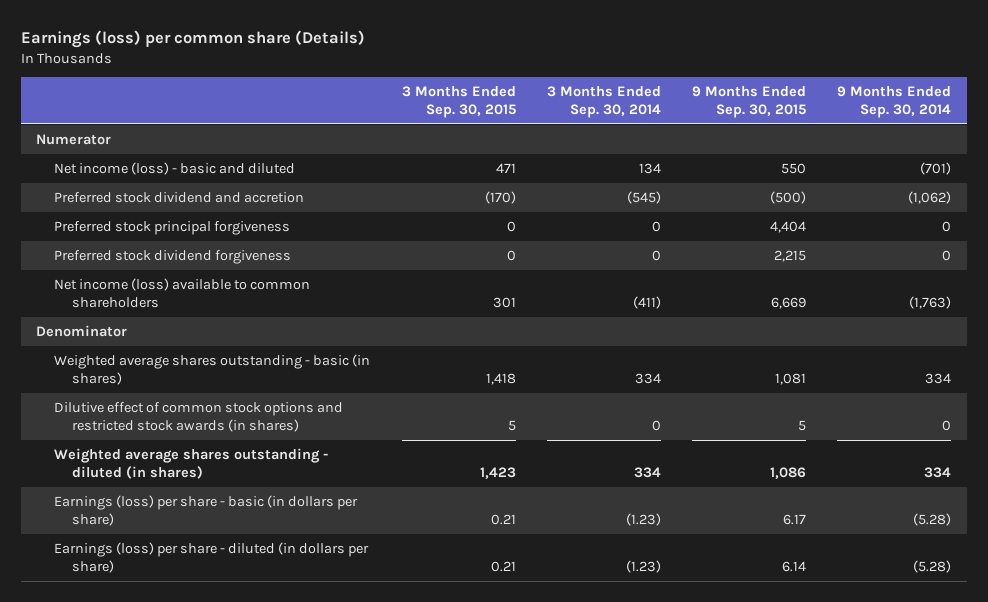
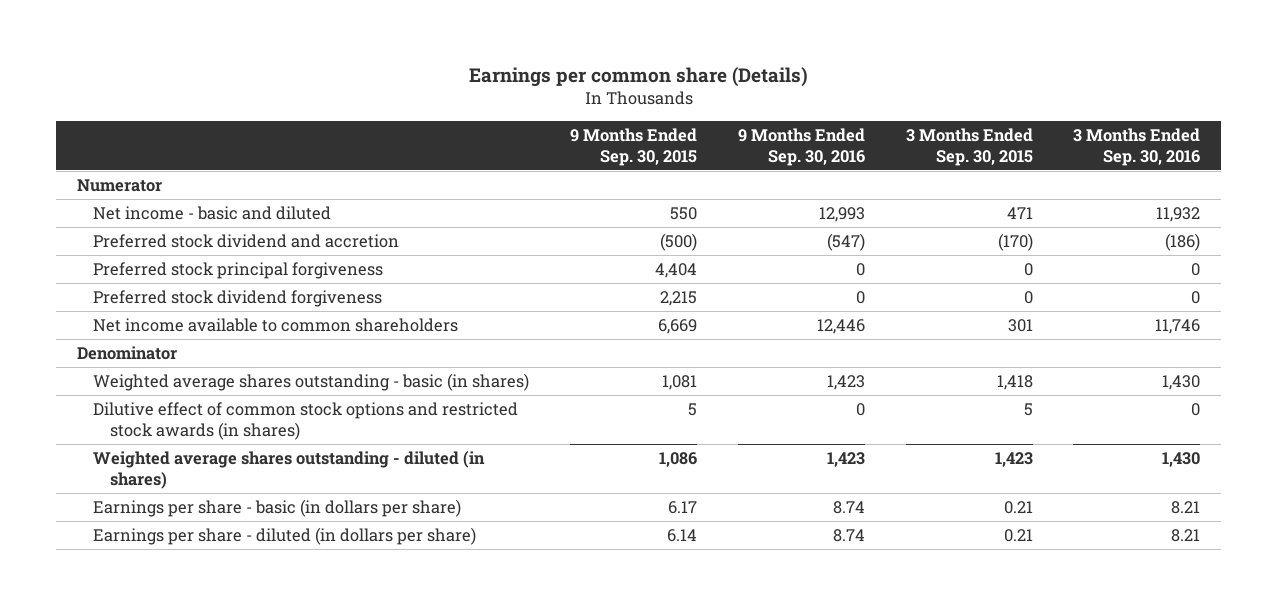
[20,30,365,49] Earnings (loss) per common share (Details) -> [468,66,808,87] Earnings per common share (Details)
[546,85,661,119] 3 Months Ended Sep. 30, 2014 -> none
[837,85,952,119] 9 Months Ended Sep. 30, 2014 -> none
none -> [737,127,865,166] 9 Months Ended Sep. 30, 2016
none -> [1073,127,1201,166] 3 Months Ended Sep. 30, 2016
[54,161,296,175] Net income (loss) - basic and diluted -> [93,205,332,220] Net income - basic and diluted
[54,277,311,309] Net income (loss) available to common shareholders -> [93,317,459,332] Net income available to common shareholders
[54,494,359,527] Earnings (loss) per share - basic (in dollars per share) -> [93,498,462,517] Earnings per share - basic (in dollars per share)
[54,541,370,574] Earnings (loss) per share - diluted (in dollars per share) -> [93,526,477,545] Earnings per share - diluted (in dollars per share)

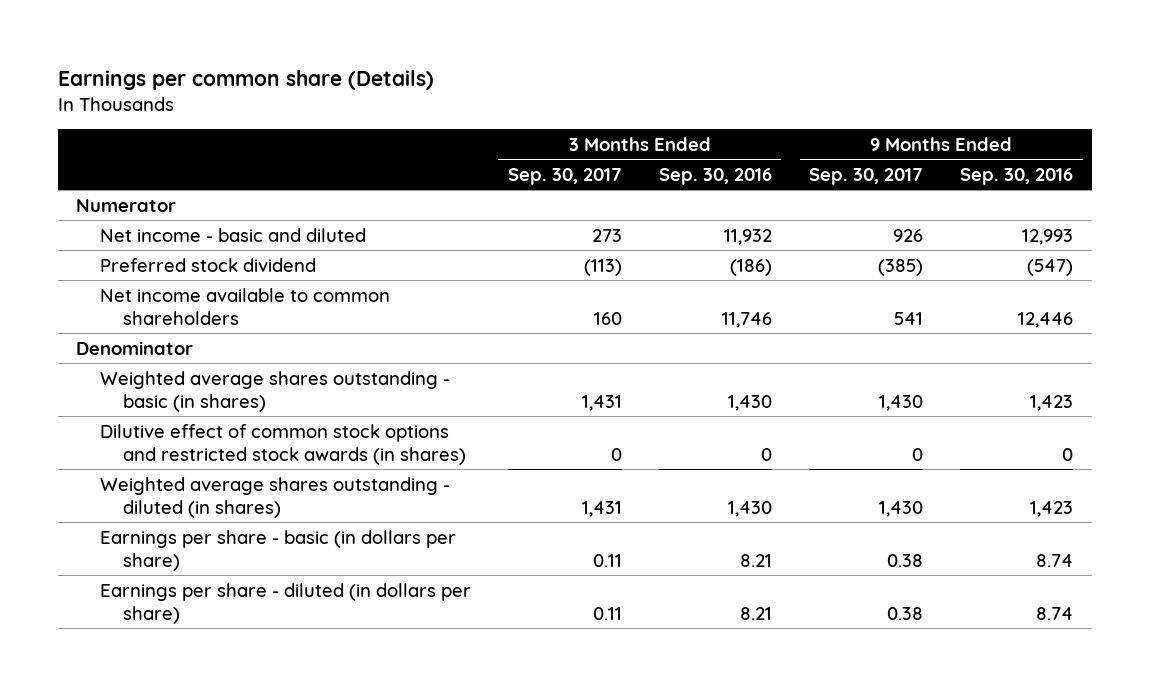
[569,127,697,166] 9 Months Ended Sep. 30, 2015 -> none
[905,127,1033,166] 3 Months Ended Sep. 30, 2015 -> none
none -> [507,167,622,185] Sep. 30, 2017
none -> [809,167,924,185] Sep. 30, 2017
[93,261,384,279] Preferred stock principal forgiveness -> none
[93,289,383,307] Preferred stock dividend forgiveness -> none
[93,233,400,248] Preferred stock dividend and accretion -> [99,257,316,272] Preferred stock dividend

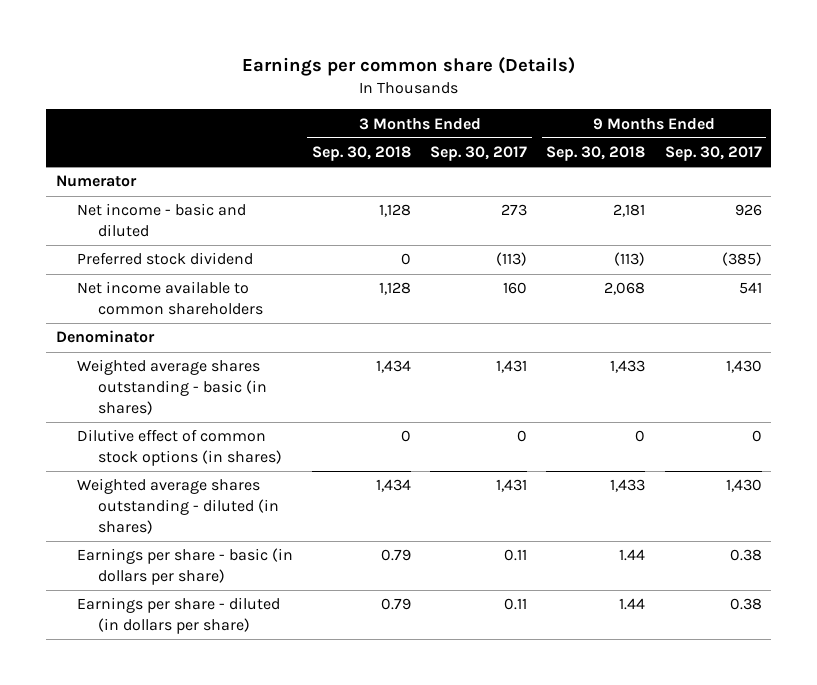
[658,167,772,185] Sep. 30, 2016 -> none
[960,167,1074,185] Sep. 30, 2016 -> none
none -> [312,146,412,162] Sep. 30, 2018
none -> [546,146,646,162] Sep. 30, 2018
[99,423,466,465] Dilutive effect of common stock options and restricted stock awards (in shares) -> [76,429,283,467] Dilutive effect of common stock options (in shares)

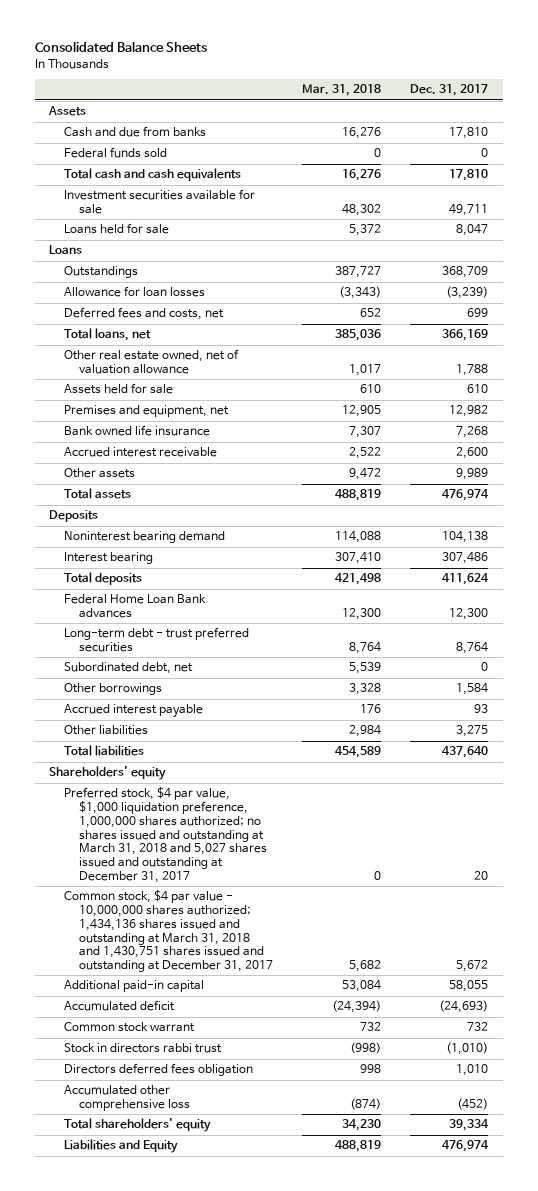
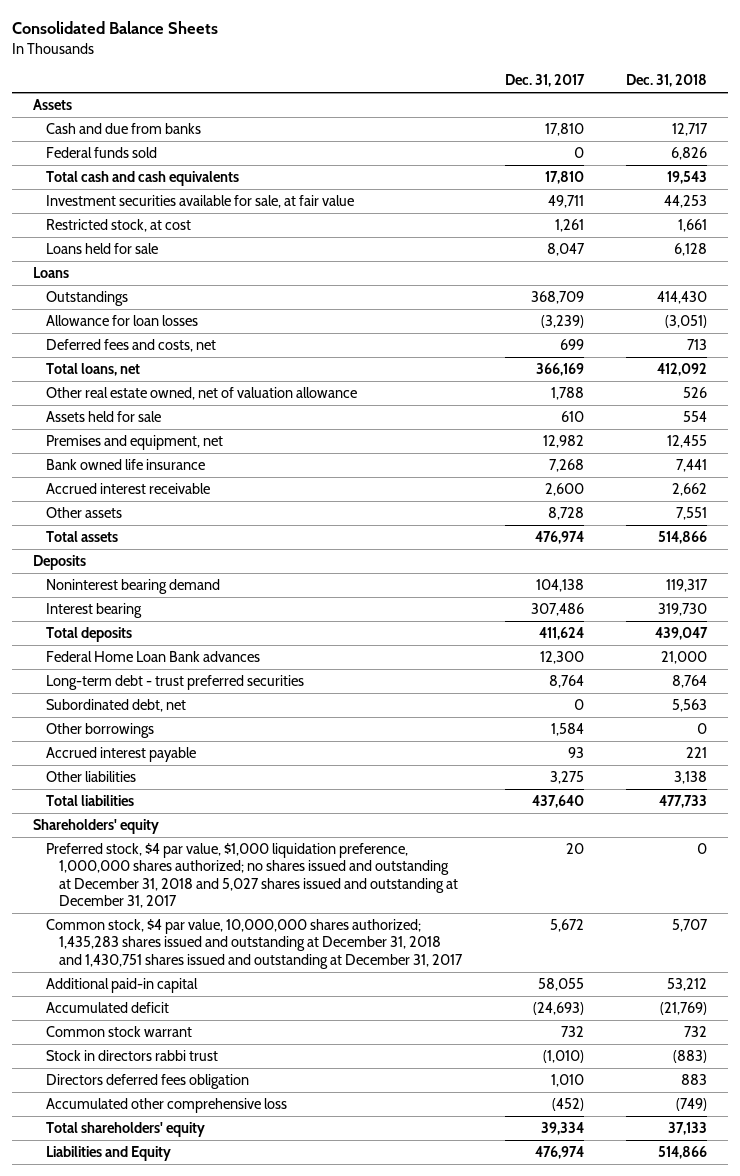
[302,84,382,97] Mar. 31, 2018 -> none
none -> [625,74,707,88] Dec. 31, 2018
[64,189,256,215] Investment securities available for sale -> [46,195,355,209] Investment securities available for sale, at fair value
none -> [46,219,192,233] Restricted stock, at cost
[456,468,489,481] 9,989 -> [547,507,584,521] 8,728
[64,787,267,884] Preferred stock, $4 par value, $1,000 liquidation preference, 1,000,000 shares authorized; no shares issued and outstanding at March 31, 2018 and 5,027 shares issued and outstanding at December 31, 2017 -> [46,843,459,908] Preferred stock, $4 par value, $1,000 liquidation preference, 1,000,000 shares authorized; no shares issued and outstanding at December 31, 2018 and 5,027 shares issued and outstanding at December 31, 2017
[64,890,273,973] Common stock, $4 par value - 10,000,000 shares authorized; 1,434,136 shares issued and outstanding at March 31, 2018 and 1,430,751 shares issued and outstanding at December 31, 2017 -> [46,919,464,969] Common stock, $4 par value, 10,000,000 shares authorized; 1,435,283 shares issued and outstanding at December 31, 2018 and 1,430,751 shares issued and outstanding at December 31, 2017

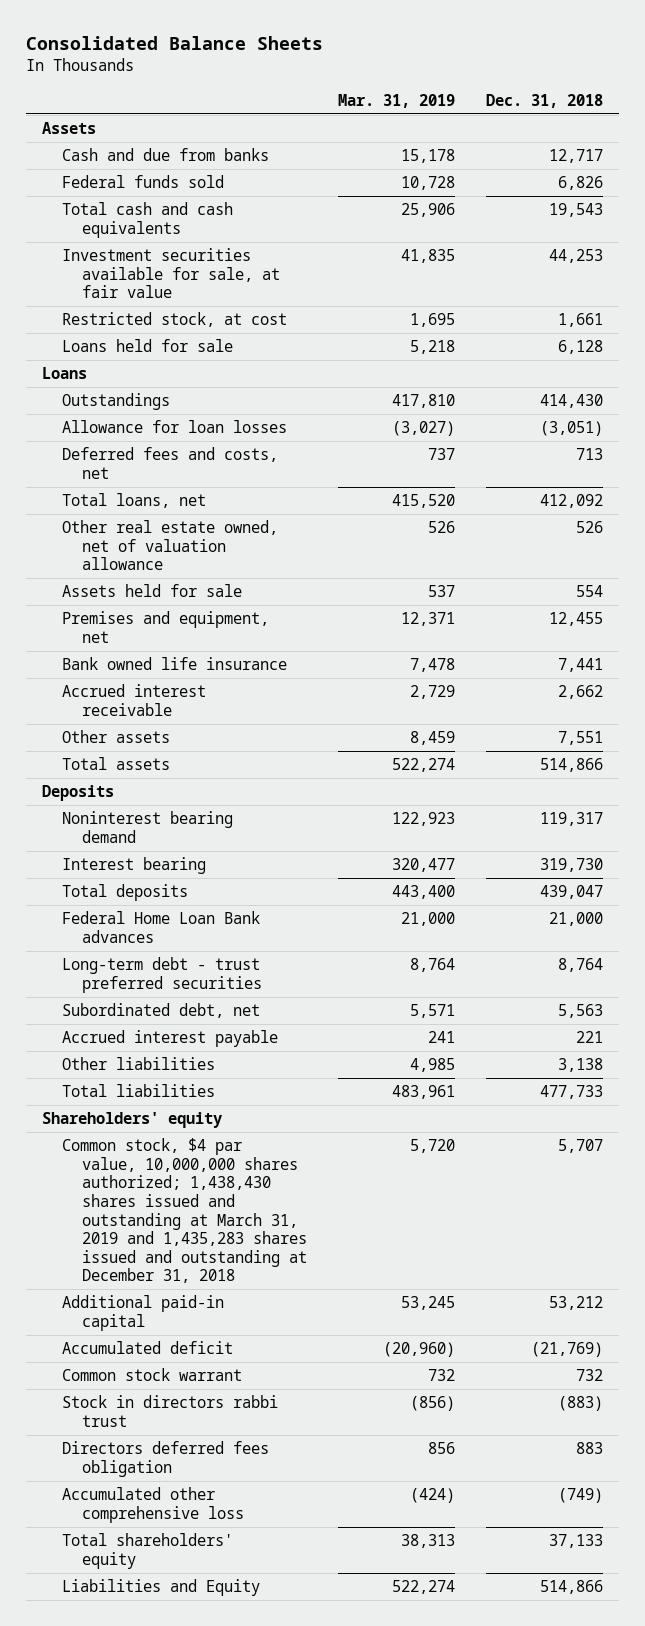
[504,74,585,88] Dec. 31, 2017 -> none
none -> [338,94,456,109] Mar. 31, 2019
[46,723,155,739] Other borrowings -> none
[46,843,459,908] Preferred stock, $4 par value, $1,000 liquidation preference, 1,000,000 shares authorized; no shares issued and outstanding at December 31, 2018 and 5,027 shares issued and outstanding at December 31, 2017 -> none
[46,919,464,969] Common stock, $4 par value, 10,000,000 shares authorized; 1,435,283 shares issued and outstanding at December 31, 2018 and 1,430,751 shares issued and outstanding at December 31, 2017 -> [61,1138,308,1284] Common stock, $4 par value, 10,000,000 shares authorized; 1,438,430 shares issued and outstanding at March 31, 2019 and 1,435,283 shares issued and outstanding at December 31, 2018

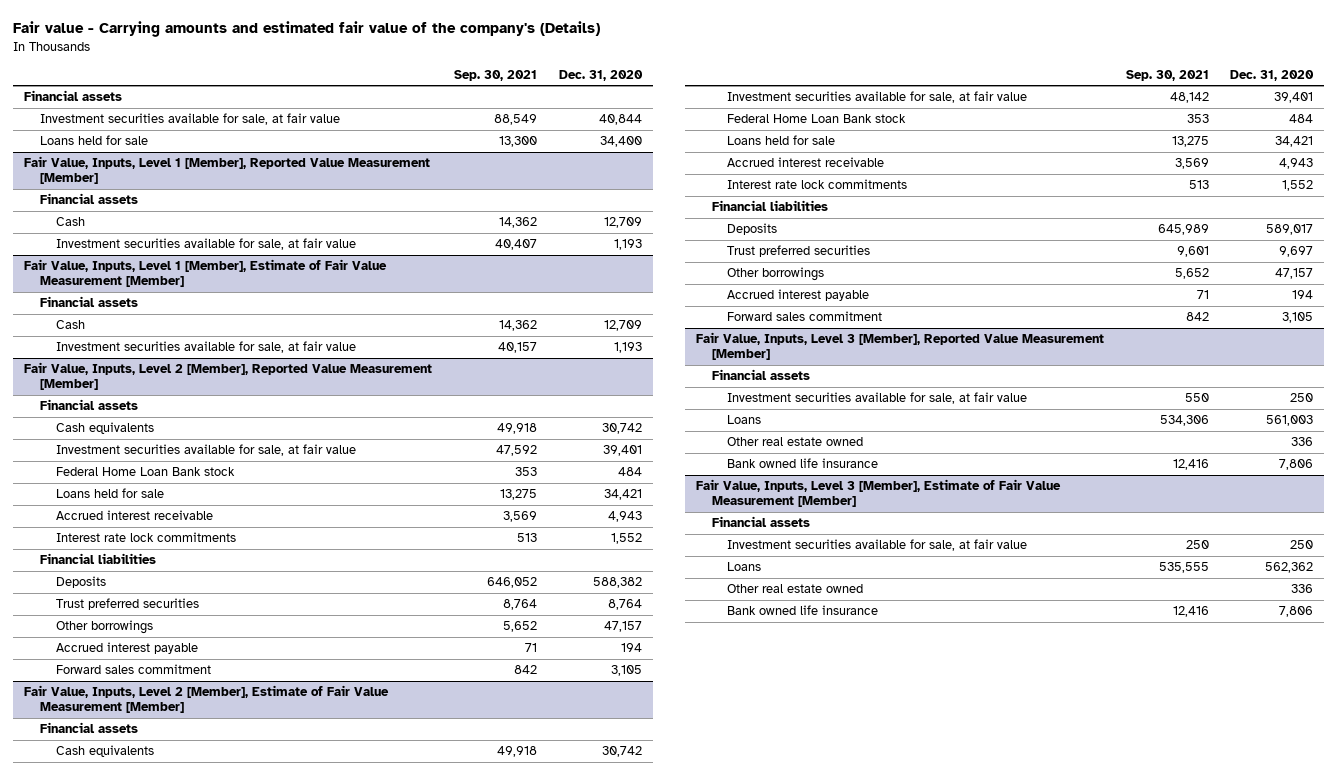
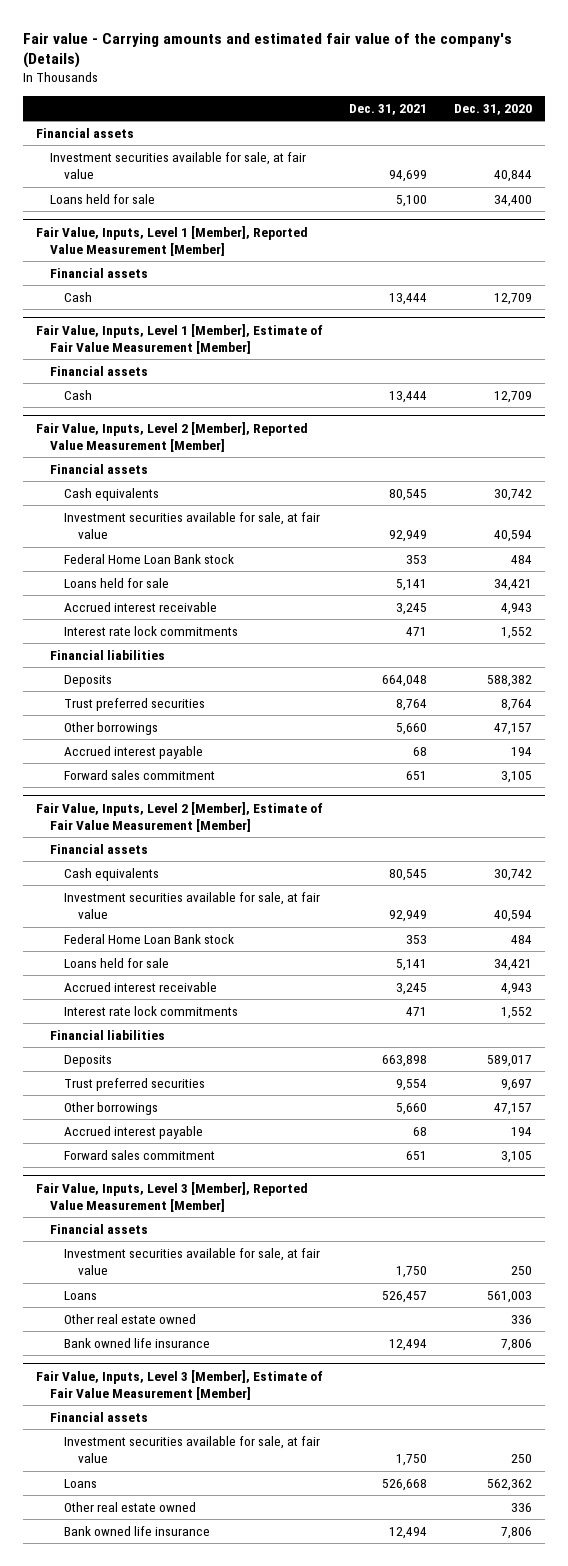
[454,69,538,81] Sep. 30, 2021 -> none
none -> [349,103,428,115] Dec. 31, 2021
[56,238,357,251] Investment securities available for sale, at fair value -> none
[56,341,357,354] Investment securities available for sale, at fair value -> none
[602,445,642,457] 39,401 -> [493,530,532,543] 40,594
[1274,92,1314,104] 39,401 -> [493,910,532,923] 40,594

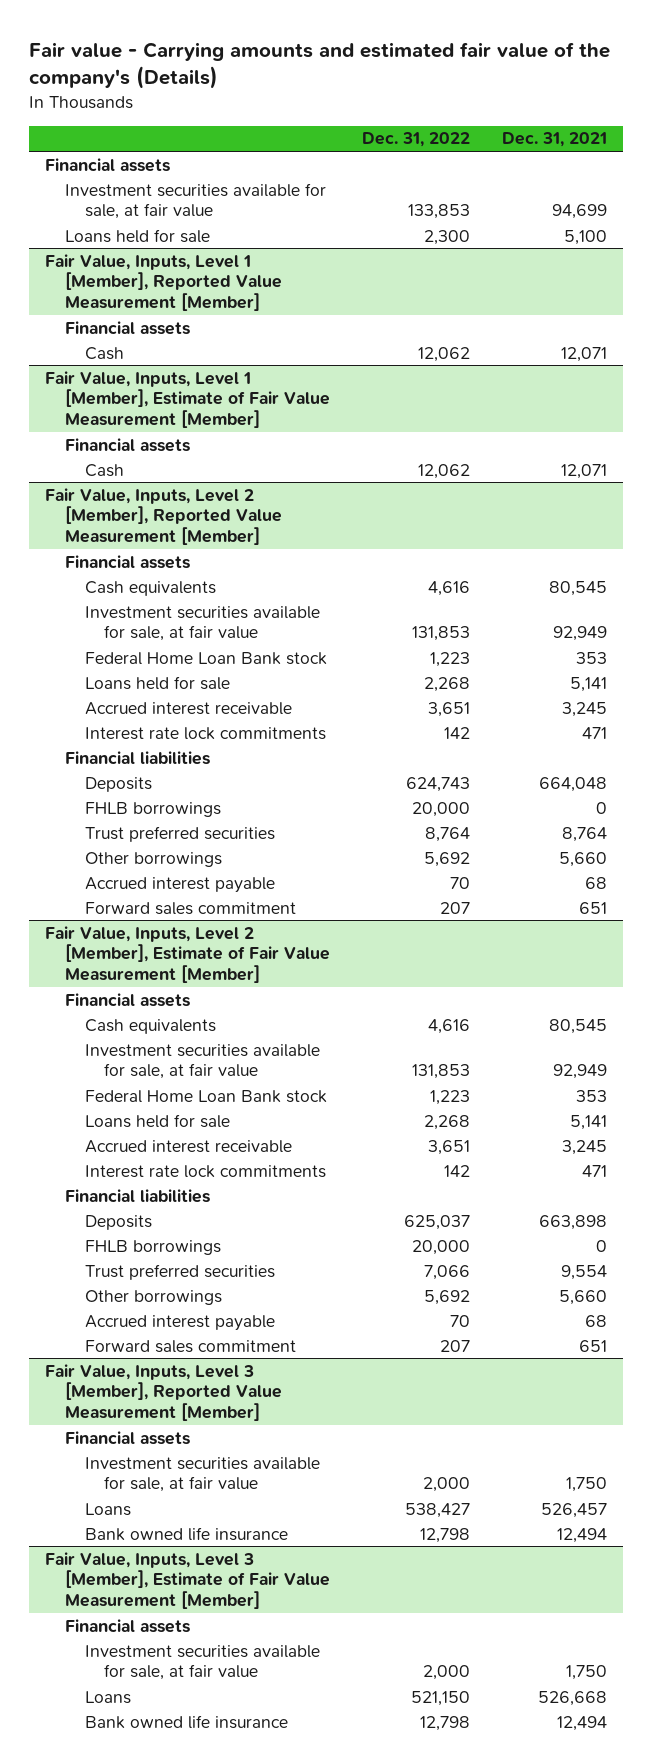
[453,103,532,115] Dec. 31, 2020 -> none
none -> [362,132,471,148] Dec. 31, 2022
[389,292,428,305] 13,444 -> [561,346,608,362] 12,071
[389,390,428,403] 13,444 -> [561,463,608,479] 12,071
none -> [84,801,221,817] FHLB borrowings
none -> [84,1239,221,1255] FHLB borrowings
[64,1313,197,1324] Other real estate owned -> none
[64,1501,197,1512] Other real estate owned -> none

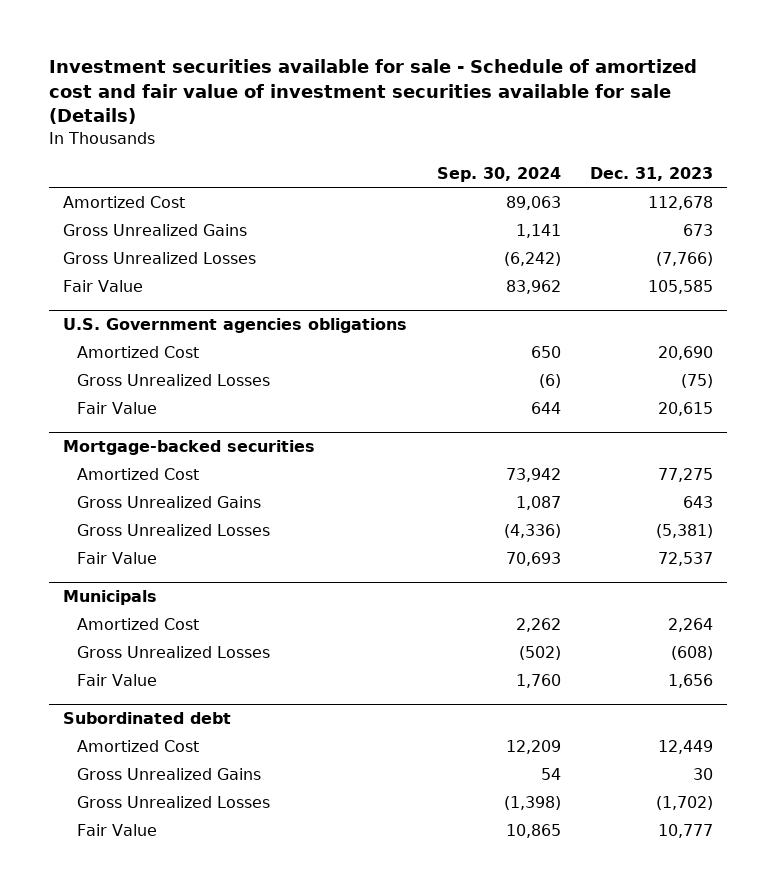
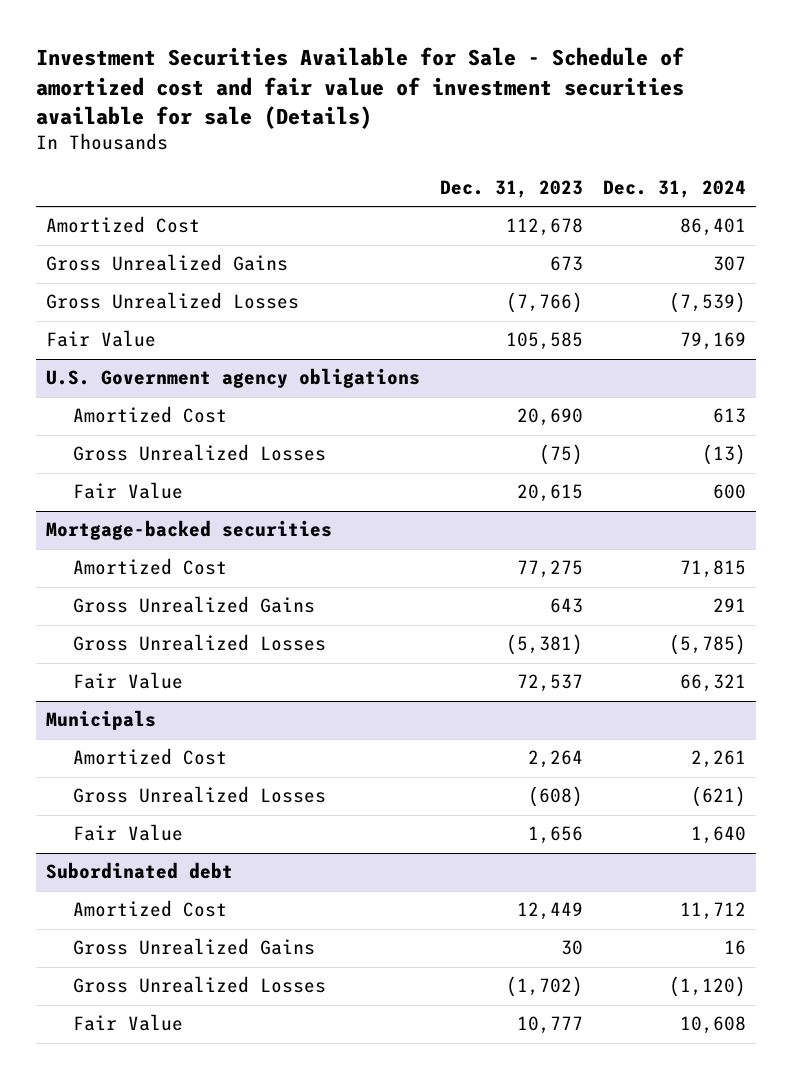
[48,59,697,125] Investment securities available for sale - Schedule of amortized cost and fair value of investment securities available for sale (Details) -> [35,47,684,129] Investment Securities Available for Sale - Schedule of amortized cost and fair value of investment securities available for sale (Details)
[436,167,561,183] Sep. 30, 2024 -> none
none -> [603,179,747,198] Dec. 31, 2024
[63,317,408,333] U.S. Government agencies obligations -> [46,368,421,389] U.S. Government agency obligations

